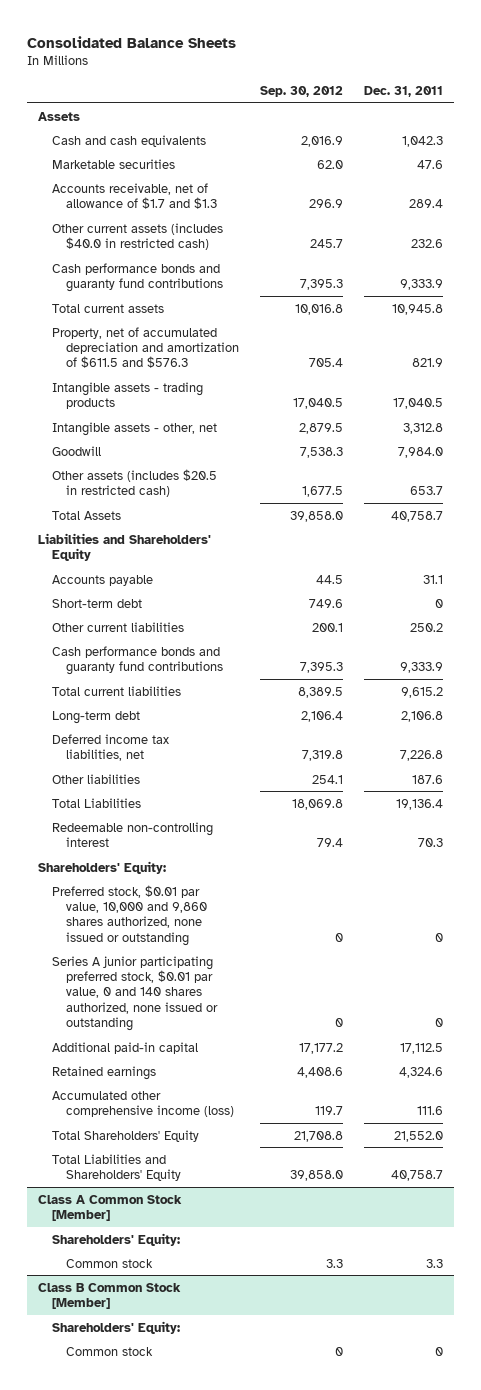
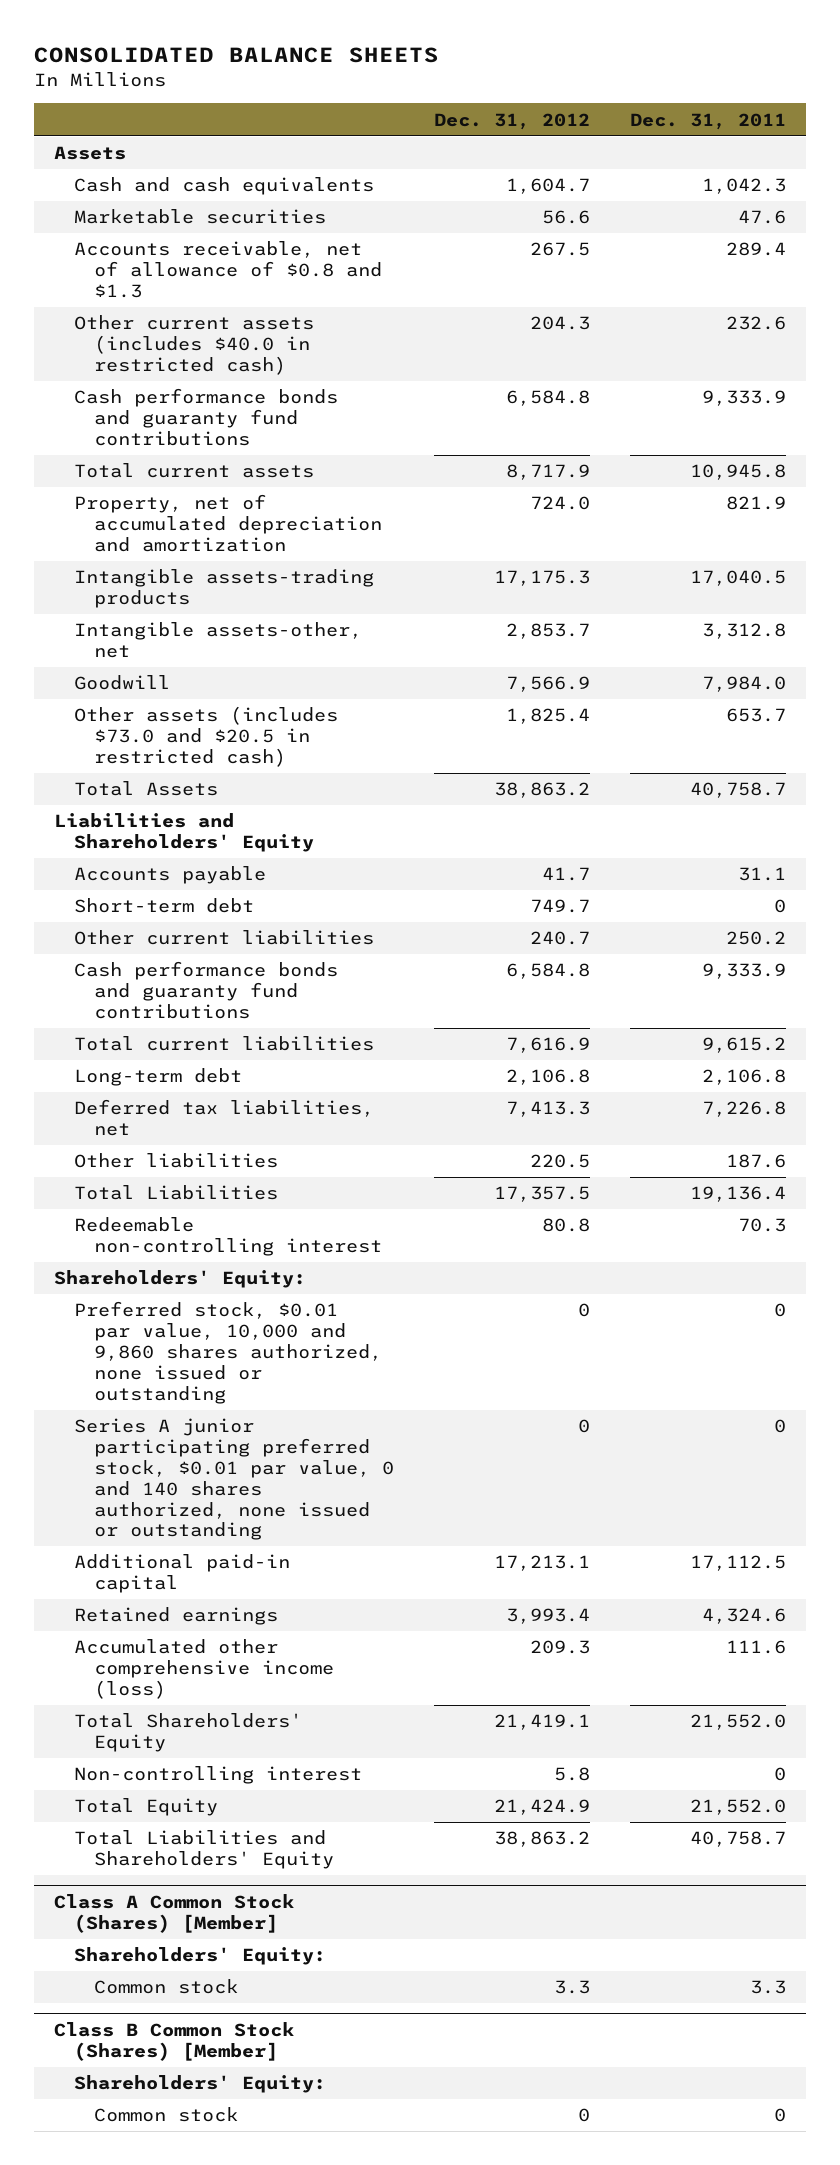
[27,35,237,48] Consolidated Balance Sheets -> [34,46,440,63] CONSOLIDATED BALANCE SHEETS
[260,86,344,98] Sep. 30, 2012 -> none
none -> [434,112,591,130] Dec. 31, 2012
[52,182,218,209] Accounts receivable, net of allowance of $1.7 and $1.3 -> [74,241,383,298] Accounts receivable, net of allowance of $0.8 and $1.3
[52,326,240,369] Property, net of accumulated depreciation and amortization of $611.5 and $576.3 -> [74,494,383,552] Property, net of accumulated depreciation and amortization
[52,381,204,409] Intangible assets - trading products -> [74,569,375,609] Intangible assets-trading products
[52,421,218,436] Intangible assets - other, net -> [74,622,363,659] Intangible assets-other, net
[52,468,218,497] Other assets (includes $20.5 in restricted cash) -> [74,706,339,767] Other assets (includes $73.0 and $20.5 in restricted cash)
[52,733,170,761] Deferred income tax liabilities, net -> [74,1099,375,1137] Deferred tax liabilities, net
none -> [74,1766,363,1785] Non-controlling interest
none -> [74,1798,219,1817] Total Equity
[37,1194,182,1221] Class A Common Stock [Member] -> [54,1893,295,1933] Class A Common Stock (Shares) [Member]
[37,1282,181,1309] Class B Common Stock [Member] -> [54,2021,295,2061] Class B Common Stock (Shares) [Member]

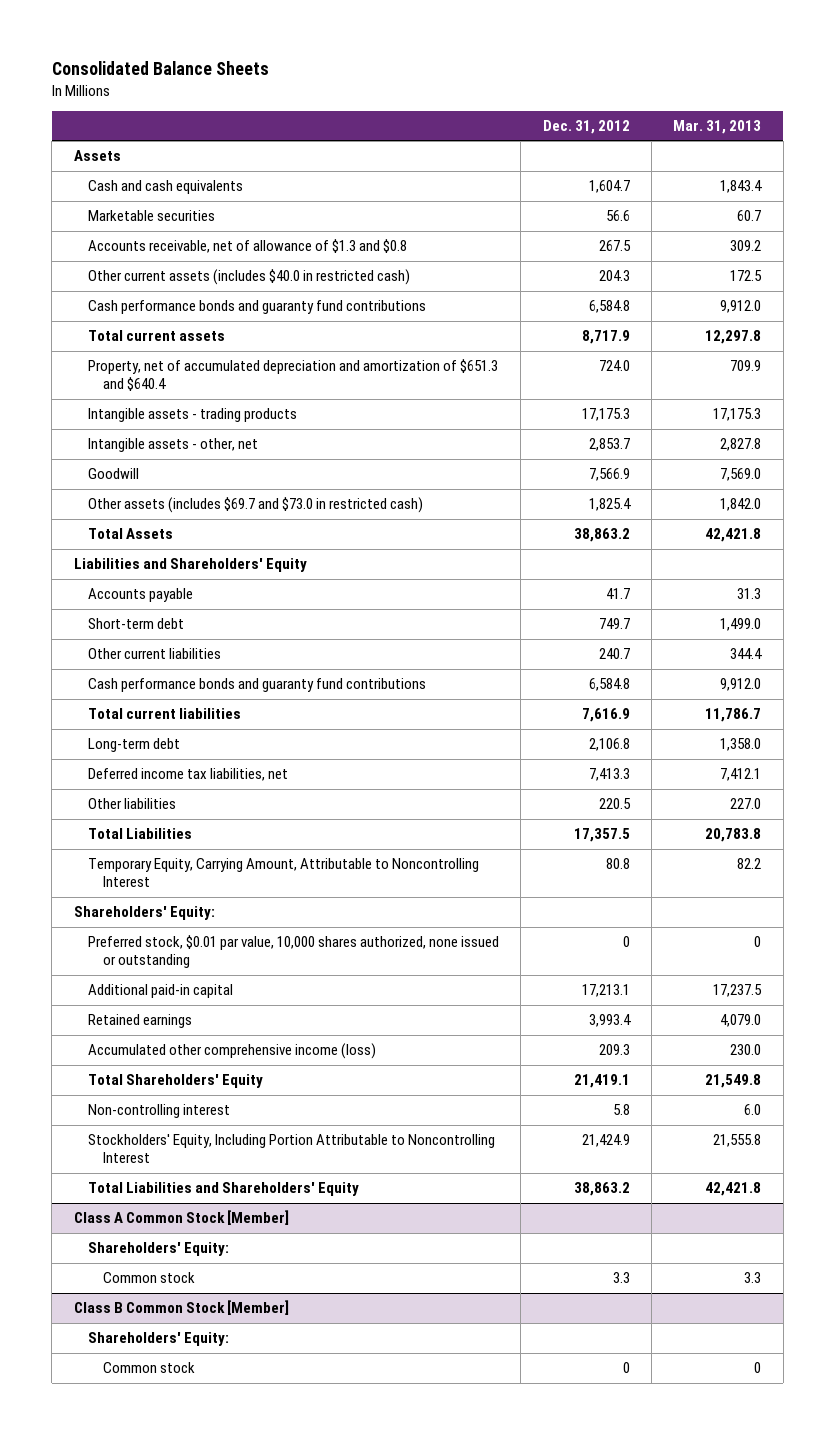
[34,46,440,63] CONSOLIDATED BALANCE SHEETS -> [51,61,269,76] Consolidated Balance Sheets
[629,112,786,130] Dec. 31, 2011 -> none
none -> [673,119,762,134] Mar. 31, 2013
[74,241,383,298] Accounts receivable, net of allowance of $0.8 and $1.3 -> [88,239,408,254] Accounts receivable, net of allowance of $1.3 and $0.8
[74,494,383,552] Property, net of accumulated depreciation and amortization -> [88,359,499,392] Property, net of accumulated depreciation and amortization of $651.3 and $640.4
[74,569,375,609] Intangible assets-trading products -> [88,408,298,423] Intangible assets - trading products
[74,622,363,659] Intangible assets-other, net -> [88,438,259,453] Intangible assets - other, net
[74,706,339,767] Other assets (includes $73.0 and $20.5 in restricted cash) -> [88,497,424,514] Other assets (includes $69.7 and $73.0 in restricted cash)
[74,1099,375,1137] Deferred tax liabilities, net -> [88,768,289,782] Deferred income tax liabilities, net
[74,1217,383,1257] Redeemable non-controlling interest -> [88,858,480,888] Temporary Equity, Carrying Amount, Attributable to Noncontrolling Interest
[74,1418,395,1541] Series A junior participating preferred stock, $0.01 par value, 0 and 140 shares authorized, none issued or outstanding -> none
[74,1301,383,1404] Preferred stock, $0.01 par value, 10,000 and 9,860 shares authorized, none issued or outstanding -> [88,935,500,969] Preferred stock, $0.01 par value, 10,000 shares authorized, none issued or outstanding
[74,1798,219,1817] Total Equity -> [88,1134,496,1164] Stockholders' Equity, Including Portion Attributable to Noncontrolling Interest
[54,1893,295,1933] Class A Common Stock (Shares) [Member] -> [73,1210,289,1226] Class A Common Stock [Member]
[54,2021,295,2061] Class B Common Stock (Shares) [Member] -> [73,1300,289,1316] Class B Common Stock [Member]

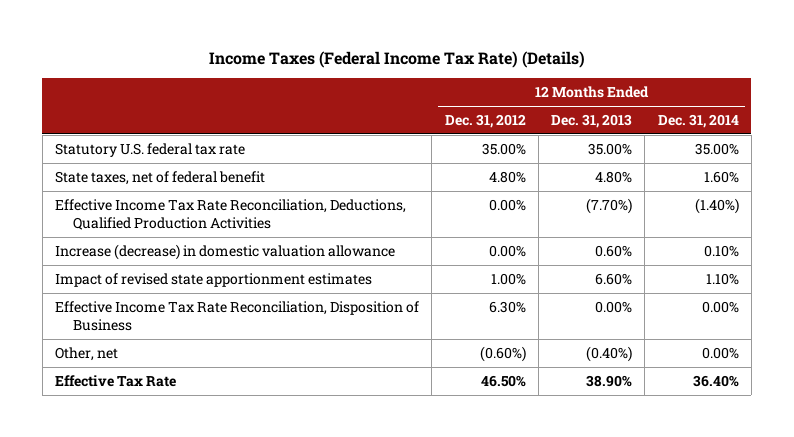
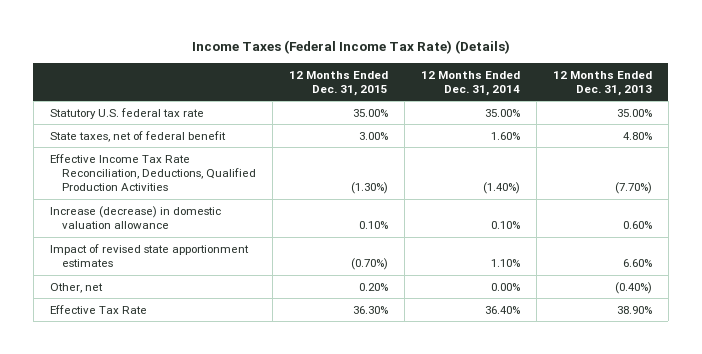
[444,113,526,128] Dec. 31, 2012 -> none
none -> [289,70,389,96] 12 Months Ended Dec. 31, 2015
[55,300,420,331] Effective Income Tax Rate Reconciliation, Disposition of Business -> none

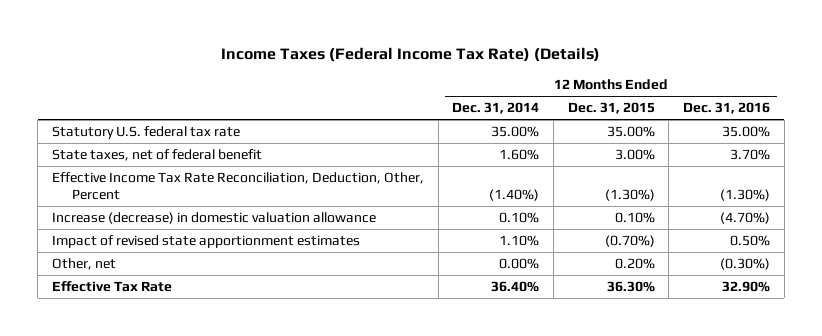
[552,70,652,96] 12 Months Ended Dec. 31, 2013 -> none
none -> [683,102,771,115] Dec. 31, 2016
[49,153,257,192] Effective Income Tax Rate Reconciliation, Deductions, Qualified Production Activities -> [51,172,424,200] Effective Income Tax Rate Reconciliation, Deduction, Other, Percent

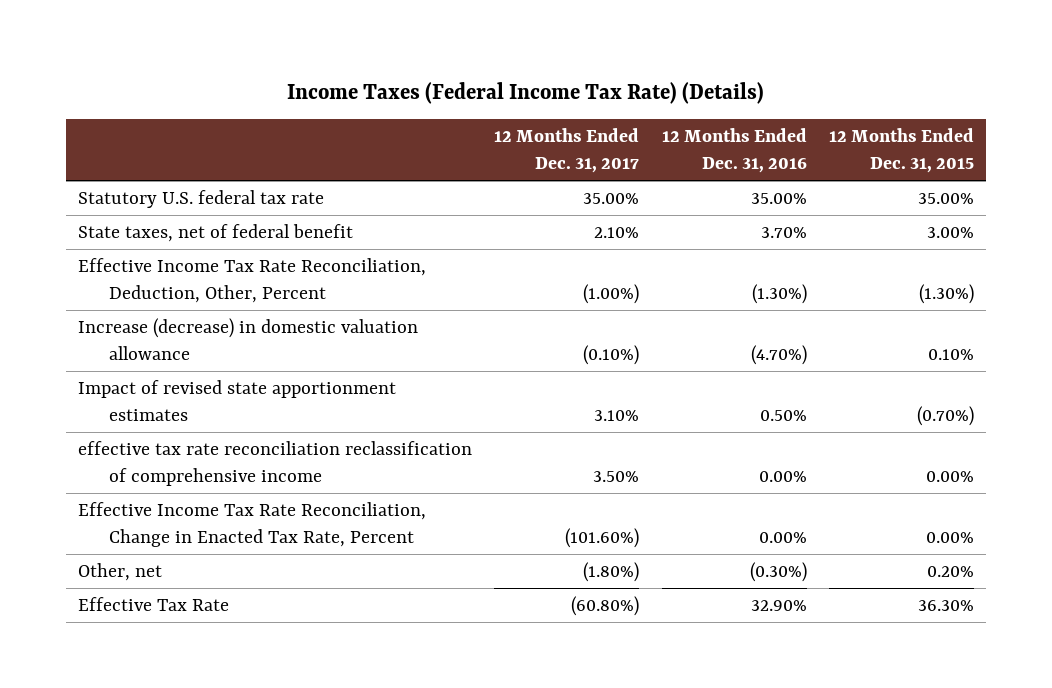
[452,102,540,115] Dec. 31, 2014 -> none
none -> [494,128,640,174] 12 Months Ended Dec. 31, 2017
none -> [77,441,472,486] effective tax rate reconciliation reclassification of comprehensive income
none -> [77,502,426,547] Effective Income Tax Rate Reconciliation, Change in Enacted Tax Rate, Percent

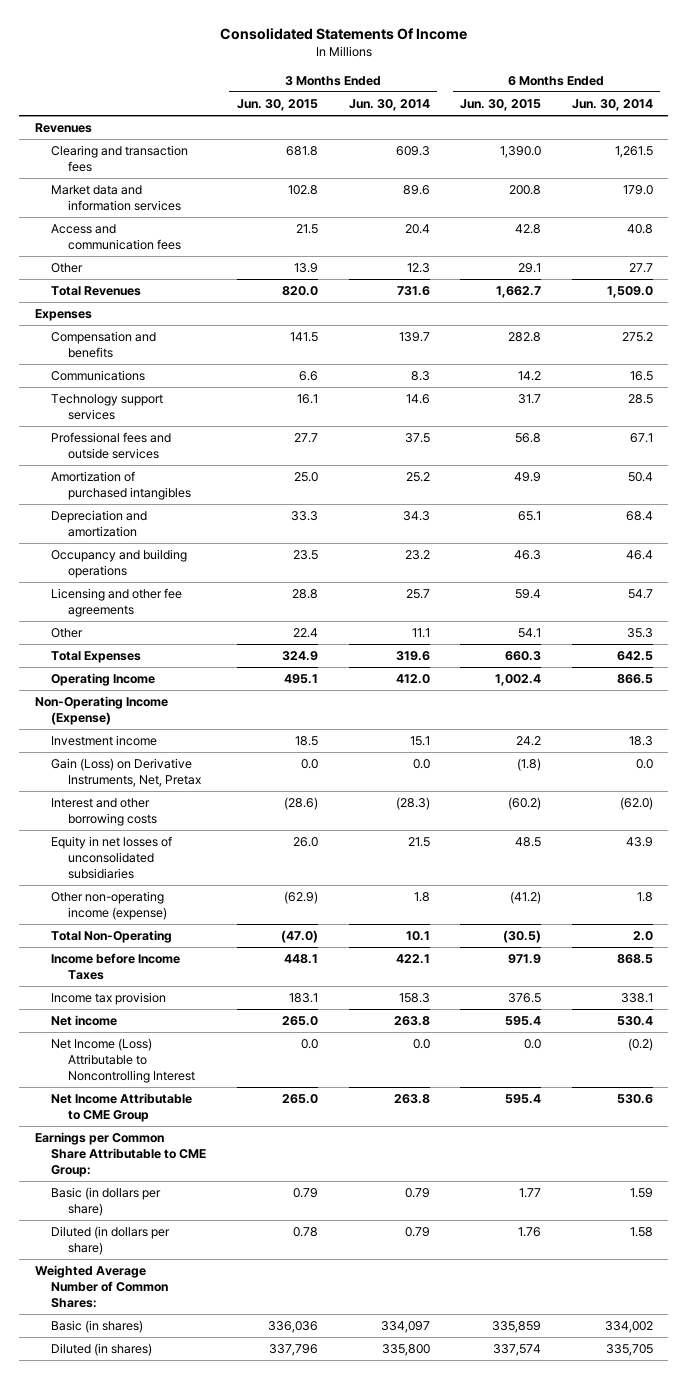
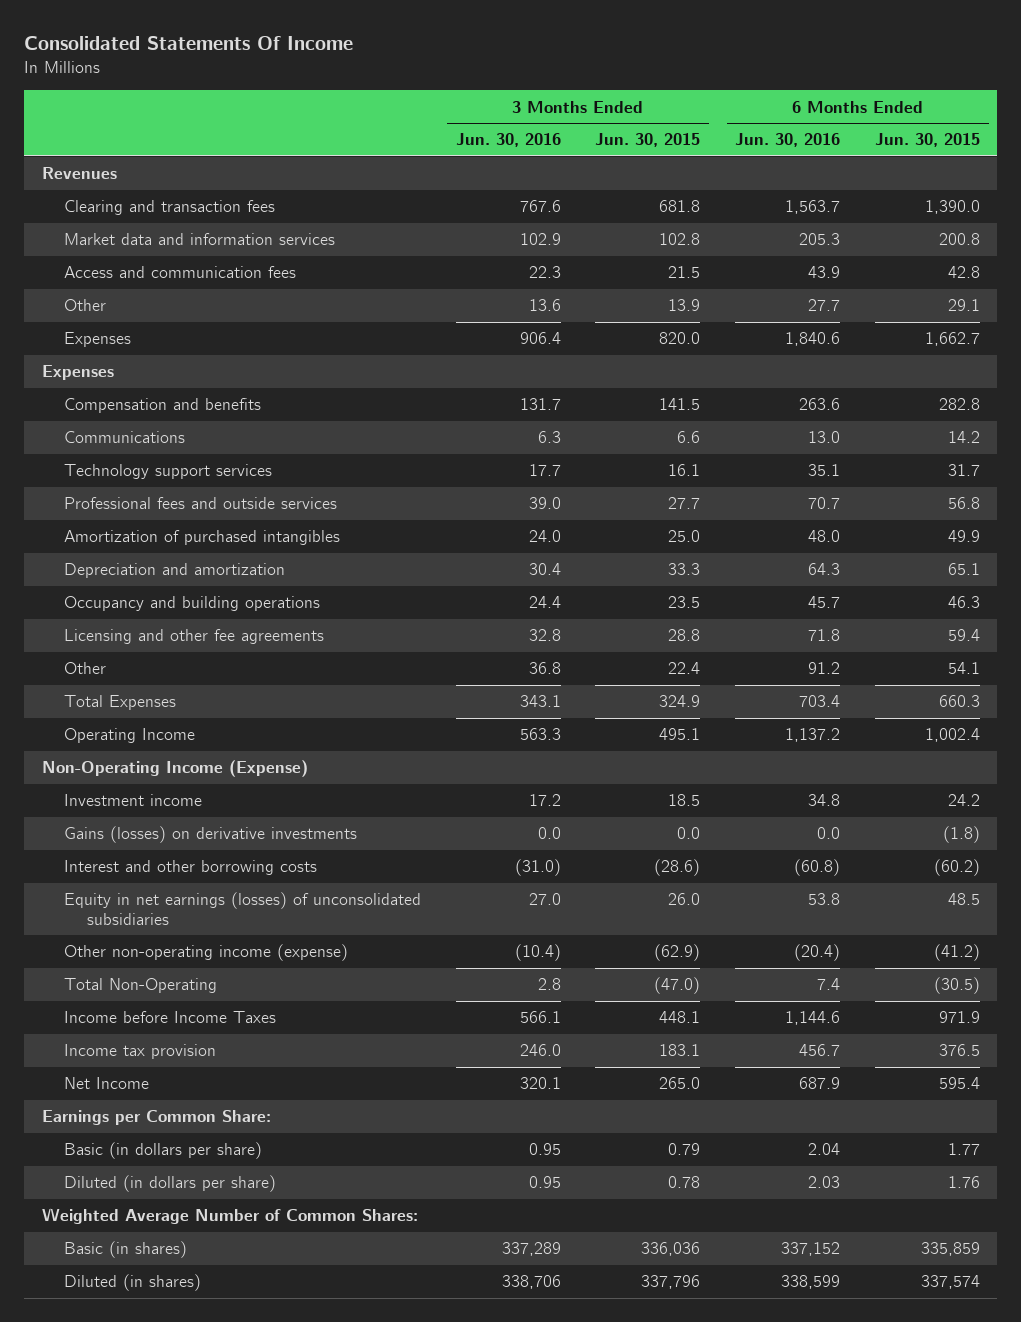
[348,98,430,111] Jun. 30, 2014 -> none
[571,98,653,111] Jun. 30, 2014 -> none
none -> [455,133,561,148] Jun. 30, 2016
none -> [735,133,841,148] Jun. 30, 2016
[51,286,142,297] Total Revenues -> [64,332,132,348] Expenses
[51,758,202,788] Gain (Loss) on Derivative Instruments, Net, Pretax -> [64,826,358,844] Gains (losses) on derivative investments
[51,836,173,879] Equity in net losses of unconsolidated subsidiaries -> [64,892,422,925] Equity in net earnings (losses) of unconsolidated subsidiaries
[51,1038,196,1083] Net Income (Loss) Attributable to Noncontrolling Interest -> none
[51,1093,193,1123] Net Income Attributable to CME Group -> none
[51,1015,118,1027] Net income -> [64,1077,150,1090] Net Income
[34,1132,207,1177] Earnings per Common Share Attributable to CME Group: -> [41,1110,271,1126] Earnings per Common Share:

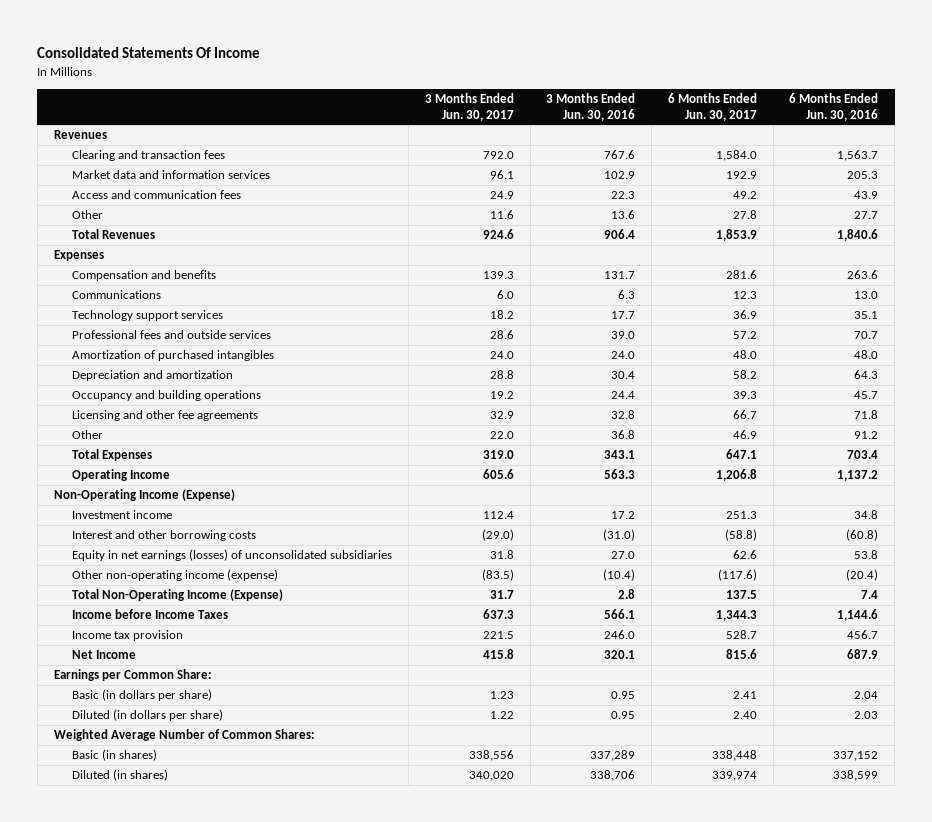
[595,133,701,148] Jun. 30, 2015 -> none
[874,133,980,148] Jun. 30, 2015 -> none
none -> [424,93,514,121] 3 Months Ended Jun. 30, 2017
none -> [667,93,757,121] 6 Months Ended Jun. 30, 2017
[64,332,132,348] Expenses -> [72,229,156,240] Total Revenues
[64,826,358,844] Gains (losses) on derivative investments -> none
[64,978,218,994] Total Non-Operating -> [72,589,284,602] Total Non-Operating Income (Expense)

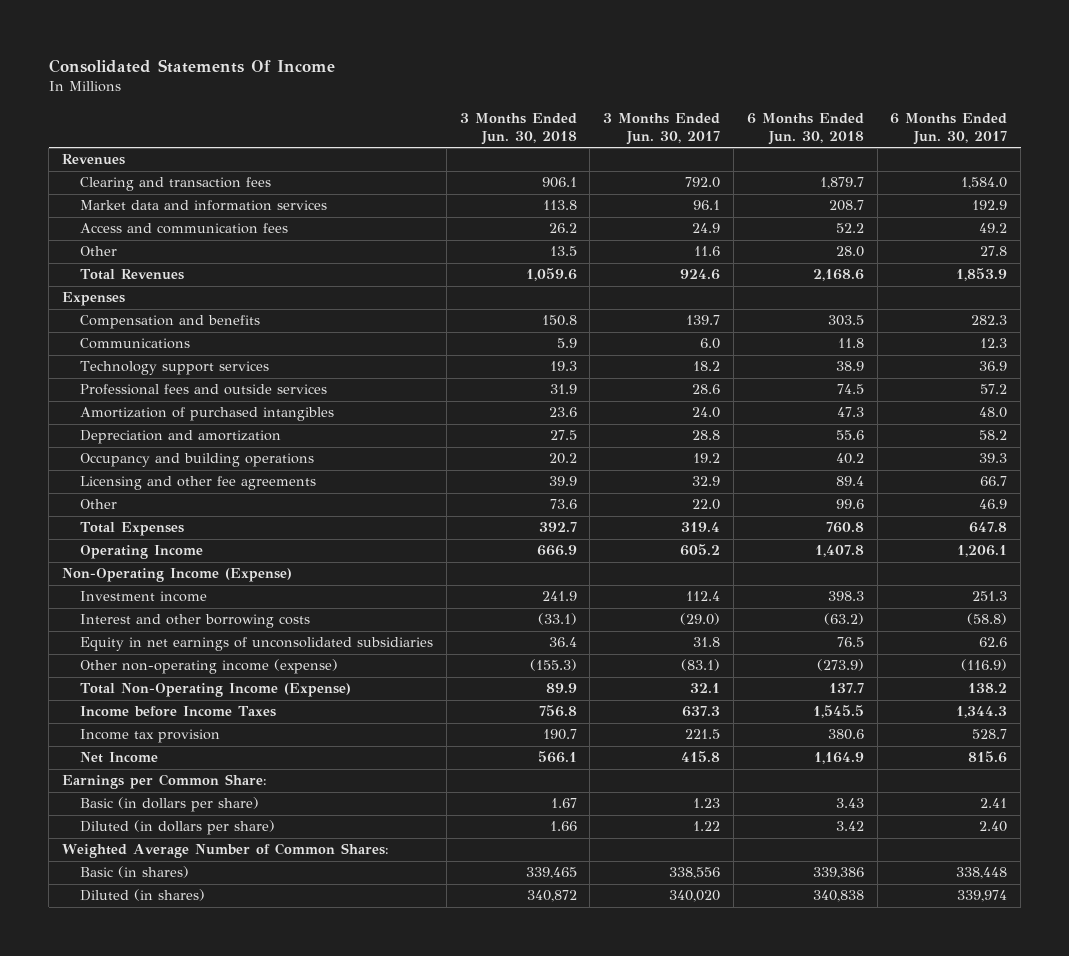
[546,93,636,121] 3 Months Ended Jun. 30, 2016 -> none
[789,93,879,121] 6 Months Ended Jun. 30, 2016 -> none
none -> [459,112,577,145] 3 Months Ended Jun. 30, 2018
none -> [746,112,864,145] 6 Months Ended Jun. 30, 2018
[482,271,514,280] 139.3 -> [686,315,721,326] 139.7
[725,270,757,280] 281.6 -> [971,315,1008,326] 282.3
[482,450,514,460] 319.0 -> [681,522,721,533] 319.4
[725,449,757,460] 647.1 -> [969,522,1008,534] 647.8
[482,469,514,480] 605.6 -> [680,544,721,557] 605.2
[715,469,757,482] 1,206.8 -> [957,545,1008,558] 1,206.1
[72,549,393,562] Equity in net earnings (losses) of unconsolidated subsidiaries -> [79,637,433,652] Equity in net earnings of unconsolidated subsidiaries
[481,569,514,582] (83.5) -> [681,659,721,672] (83.1)
[717,569,757,582] (117.6) -> [961,659,1008,672] (116.9)
[489,590,514,600] 31.7 -> [690,683,721,694] 32.1
[725,590,757,600] 137.5 -> [968,683,1008,694] 138.2

